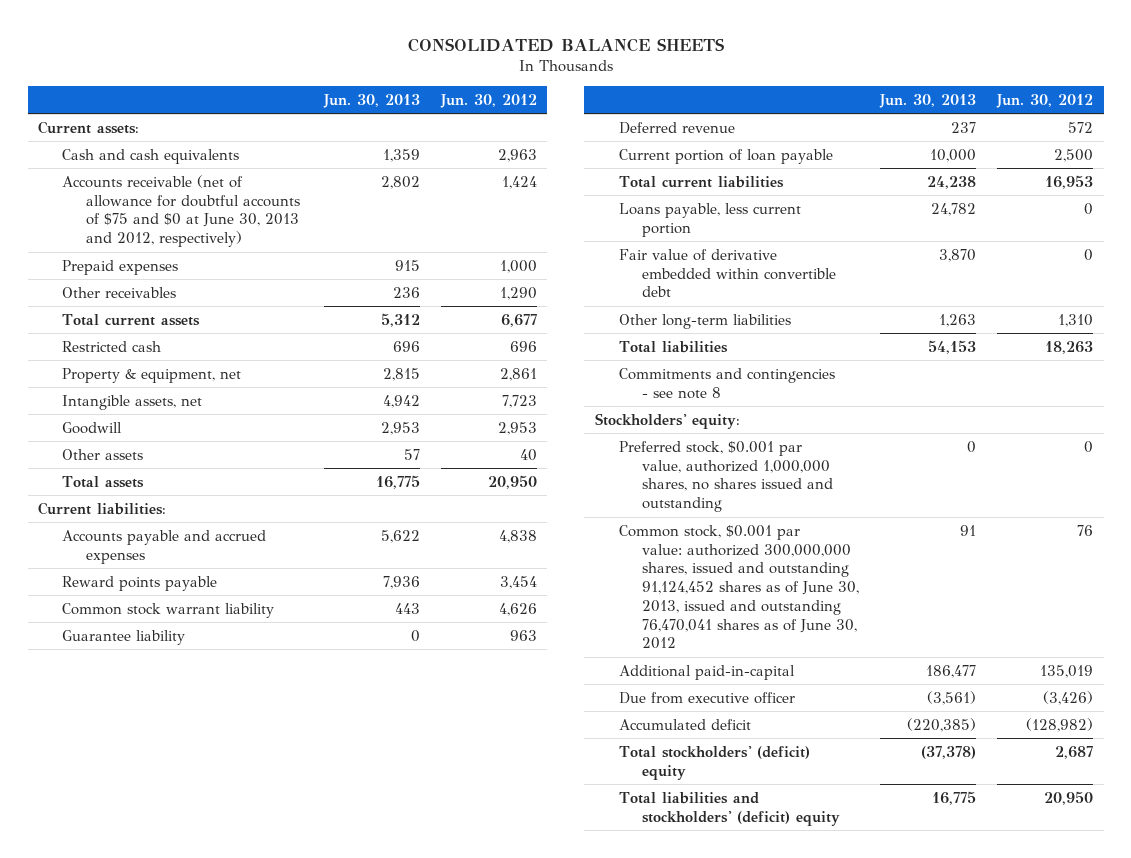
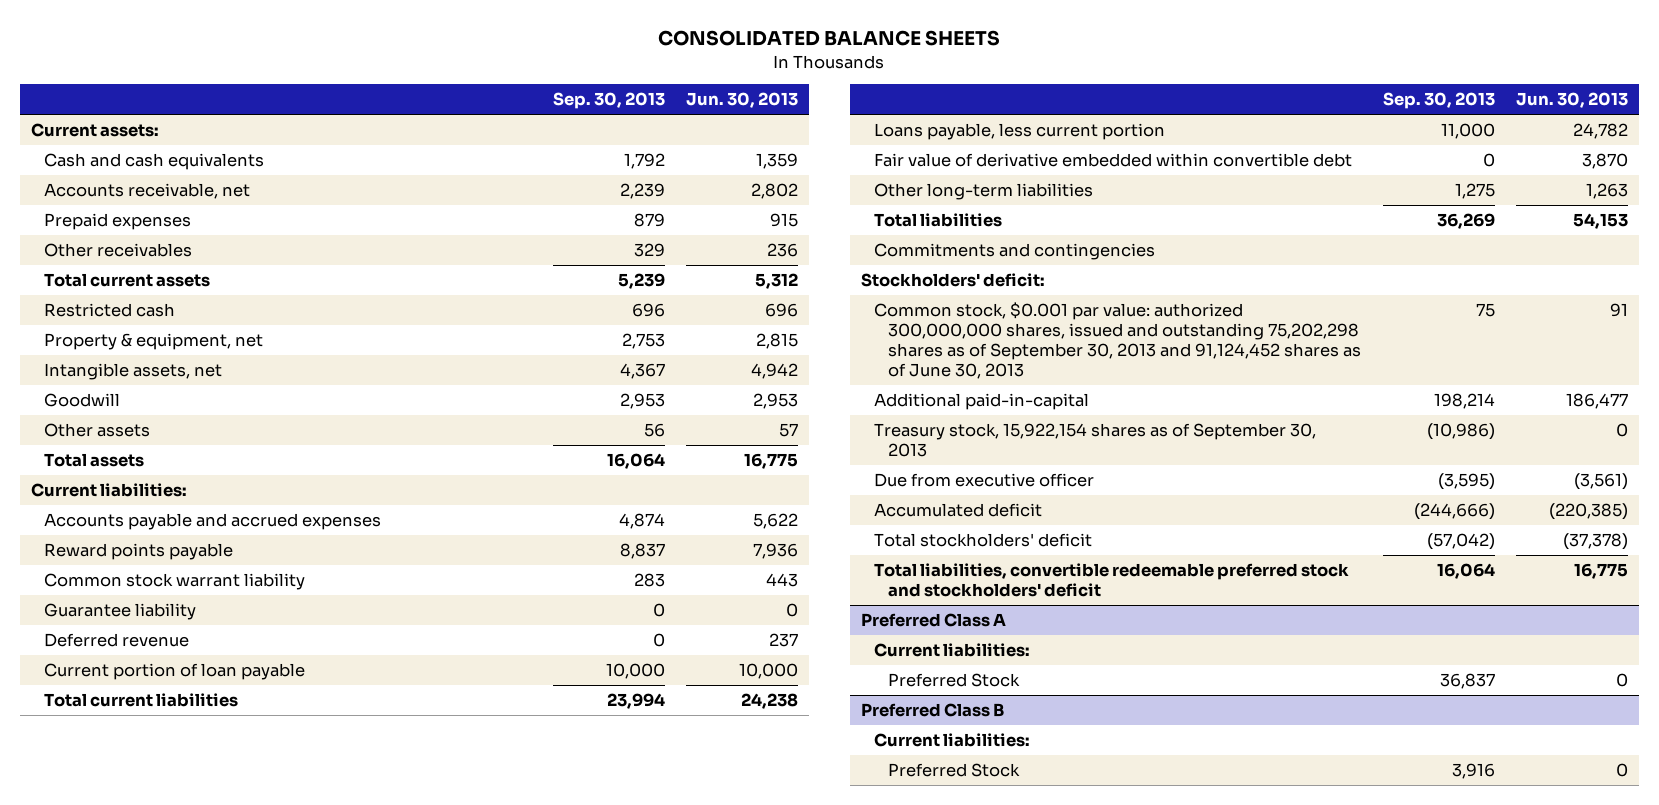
[439,93,537,108] Jun. 30, 2012 -> none
none -> [552,92,665,110] Sep. 30, 2013
[61,174,300,248] Accounts receivable (net of allowance for doubtful accounts of $75 and $0 at June 30, 2013 and 2012, respectively) -> [44,183,251,200] Accounts receivable, net
[618,440,834,513] Preferred stock, $0.001 par value, authorized 1,000,000 shares, no shares issued and outstanding -> none
[618,367,835,399] Commitments and contingencies - see note 8 -> [874,243,1156,261] Commitments and contingencies
[594,412,740,429] Stockholders' equity: -> [860,273,1045,288] Stockholders' deficit:
[618,524,860,650] Common stock, $0.001 par value: authorized 300,000,000 shares, issued and outstanding 91,124,452 shares as of June 30, 2013, issued and outstanding 76,470,041 shares as of June 30, 2012 -> [874,302,1362,380] Common stock, $0.001 par value: authorized 300,000,000 shares, issued and outstanding 75,202,298 shares as of September 30, 2013 and 91,124,452 shares as of June 30, 2013
none -> [874,423,1317,458] Treasury stock, 15,922,154 shares as of September 30, 2013
[618,745,810,780] Total stockholders' (deficit) equity -> [874,533,1093,548] Total stockholders' deficit
[618,791,841,826] Total liabilities and stockholders' (deficit) equity -> [874,563,1350,598] Total liabilities, convertible redeemable preferred stock and stockholders' deficit
none -> [860,613,1006,628] Preferred Class A
none -> [874,643,1031,658] Current liabilities:
none -> [888,673,1021,688] Preferred Stock
none -> [860,703,1004,718] Preferred Class B
none -> [874,733,1031,748] Current liabilities:
none -> [888,763,1021,778] Preferred Stock

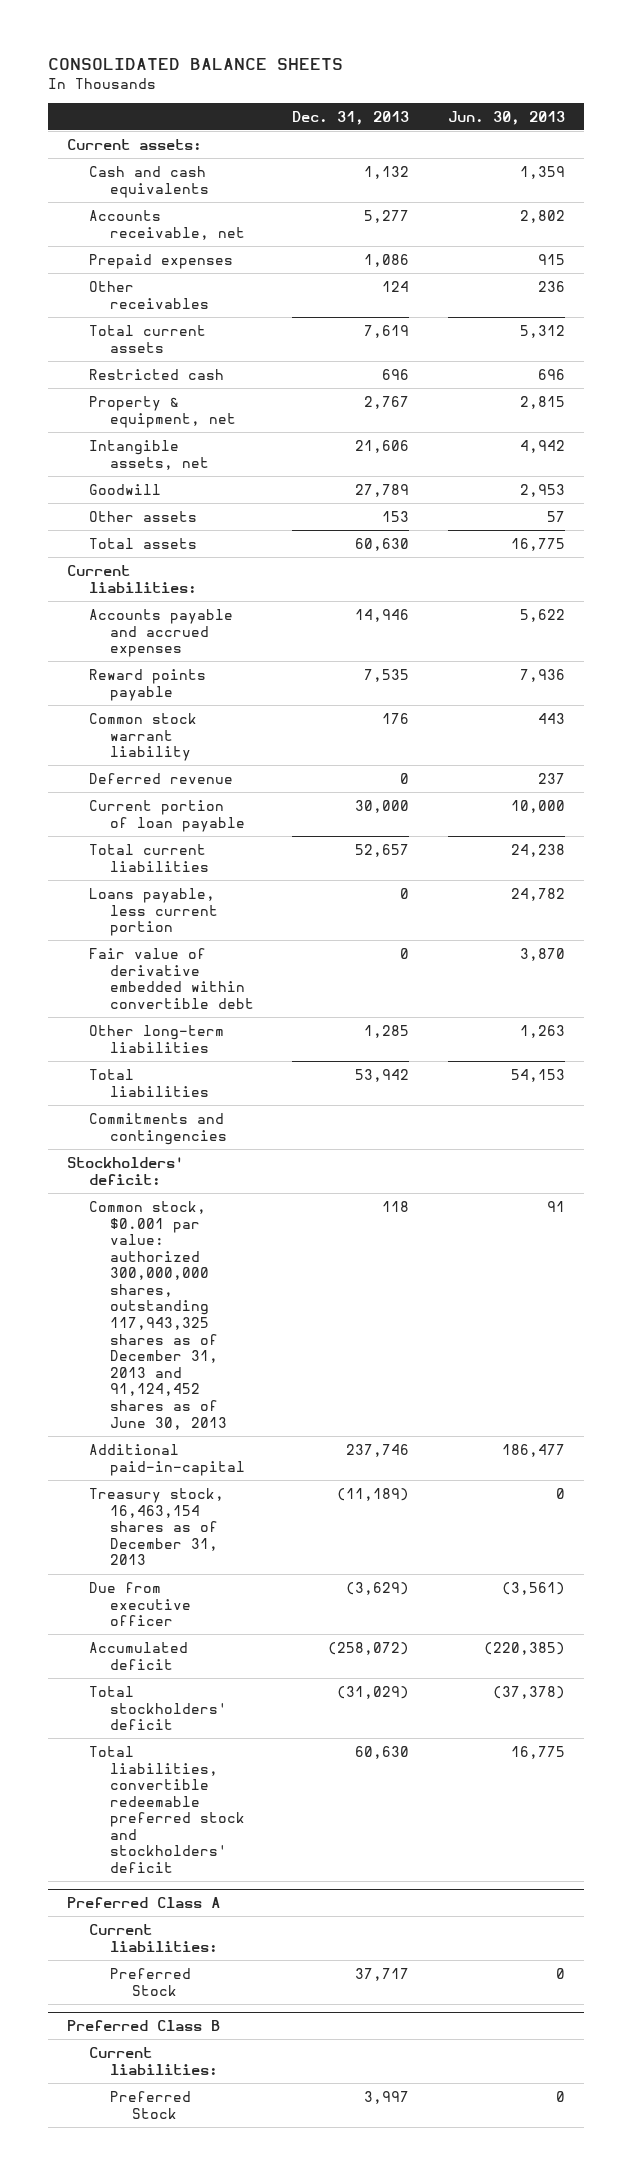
[552,92,665,110] Sep. 30, 2013 -> none
none -> [292,110,410,125] Dec. 31, 2013
[44,603,197,621] Guarantee liability -> none
[874,302,1362,380] Common stock, $0.001 par value: authorized 300,000,000 shares, issued and outstanding 75,202,298 shares as of September 30, 2013 and 91,124,452 shares as of June 30, 2013 -> [88,1200,228,1430] Common stock, $0.001 par value: authorized 300,000,000 shares, outstanding 117,943,325 shares as of December 31, 2013 and 91,124,452 shares as of June 30, 2013
[874,423,1317,458] Treasury stock, 15,922,154 shares as of September 30, 2013 -> [88,1487,224,1566] Treasury stock, 16,463,154 shares as of December 31, 2013

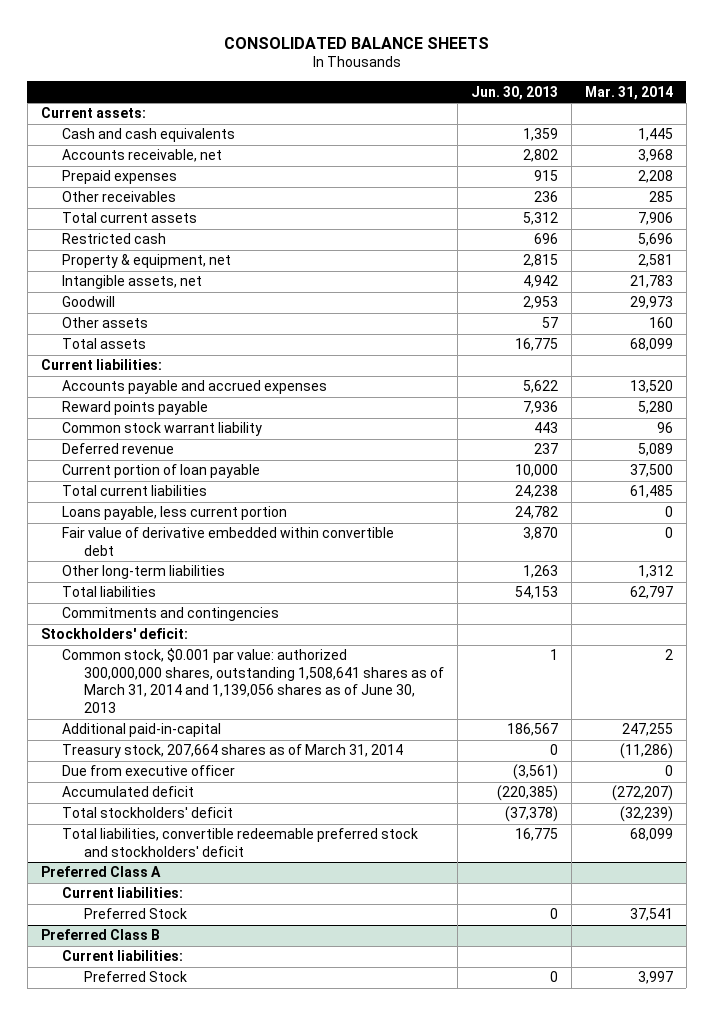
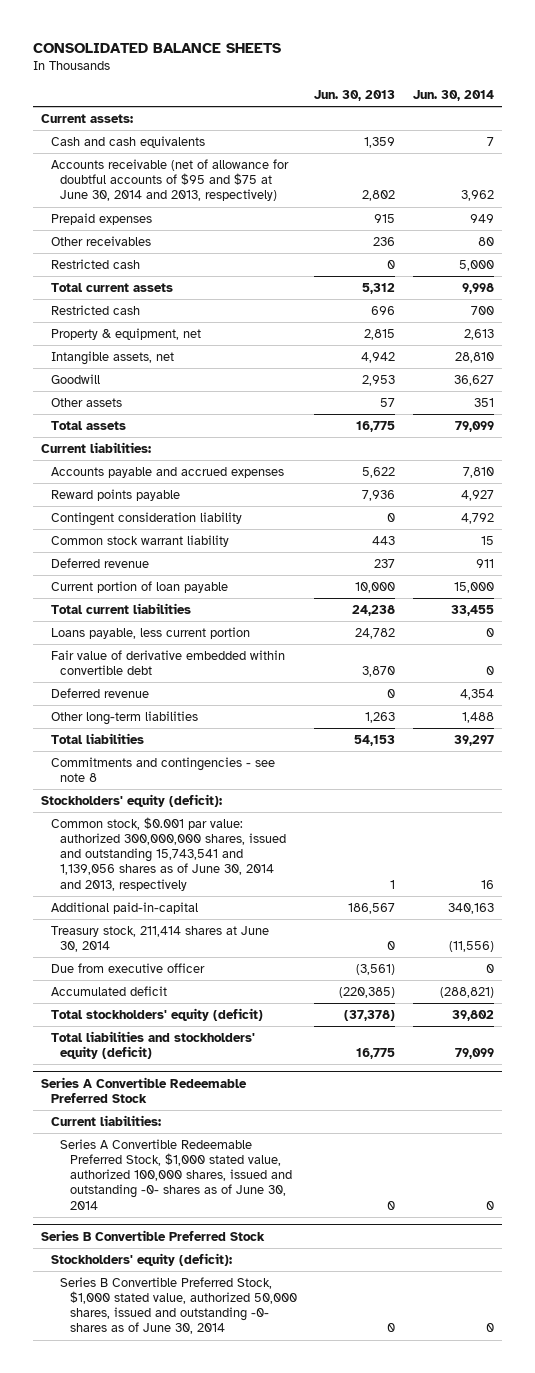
[584,85,673,100] Mar. 31, 2014 -> none
none -> [412,89,494,101] Jun. 30, 2014
[62,149,223,163] Accounts receivable, net -> [50,159,289,202] Accounts receivable (net of allowance for doubtful accounts of $95 and $75 at June 30, 2014 and 2013, respectively)
none -> [50,259,140,270] Restricted cash
none -> [50,512,242,527] Contingent consideration liability
none -> [50,688,149,699] Deferred revenue
[62,607,280,622] Commitments and contingencies -> [50,757,275,783] Commitments and contingencies - see note 8
[40,628,188,640] Stockholders' deficit: -> [41,794,223,808] Stockholders' equity (deficit):
[62,648,444,713] Common stock, $0.001 par value: authorized 300,000,000 shares, outstanding 1,508,641 shares as of March 31, 2014 and 1,139,056 shares as of June 30, 2013 -> [50,817,287,891] Common stock, $0.001 par value: authorized 300,000,000 shares, issued and outstanding 15,743,541 and 1,139,056 shares as of June 30, 2014 and 2013, respectively
[62,744,404,759] Treasury stock, 207,664 shares as of March 31, 2014 -> [50,926,269,953] Treasury stock, 211,414 shares at June 30, 2014
[40,866,161,878] Preferred Class A -> none
[62,887,184,899] Current liabilities: -> none
[83,908,187,920] Preferred Stock -> none
[40,929,160,941] Preferred Class B -> none
[62,807,234,819] Total stockholders' deficit -> [50,1008,263,1022] Total stockholders' equity (deficit)
[62,828,419,857] Total liabilities, convertible redeemable preferred stock and stockholders' deficit -> [50,1031,255,1060] Total liabilities and stockholders' equity (deficit)
none -> [41,1076,248,1103] Series A Convertible Redeemable Preferred Stock
none -> [60,1139,293,1210] Series A Convertible Redeemable Preferred Stock, $1,000 stated value, authorized 100,000 shares, issued and outstanding -0- shares as of June 30, 2014
none -> [41,1229,266,1241] Series B Convertible Preferred Stock
none -> [50,1253,232,1267] Stockholders' equity (deficit):
[83,971,187,983] Preferred Stock -> [60,1277,298,1335] Series B Convertible Preferred Stock, $1,000 stated value, authorized 50,000 shares, issued and outstanding -0- shares as of June 30, 2014

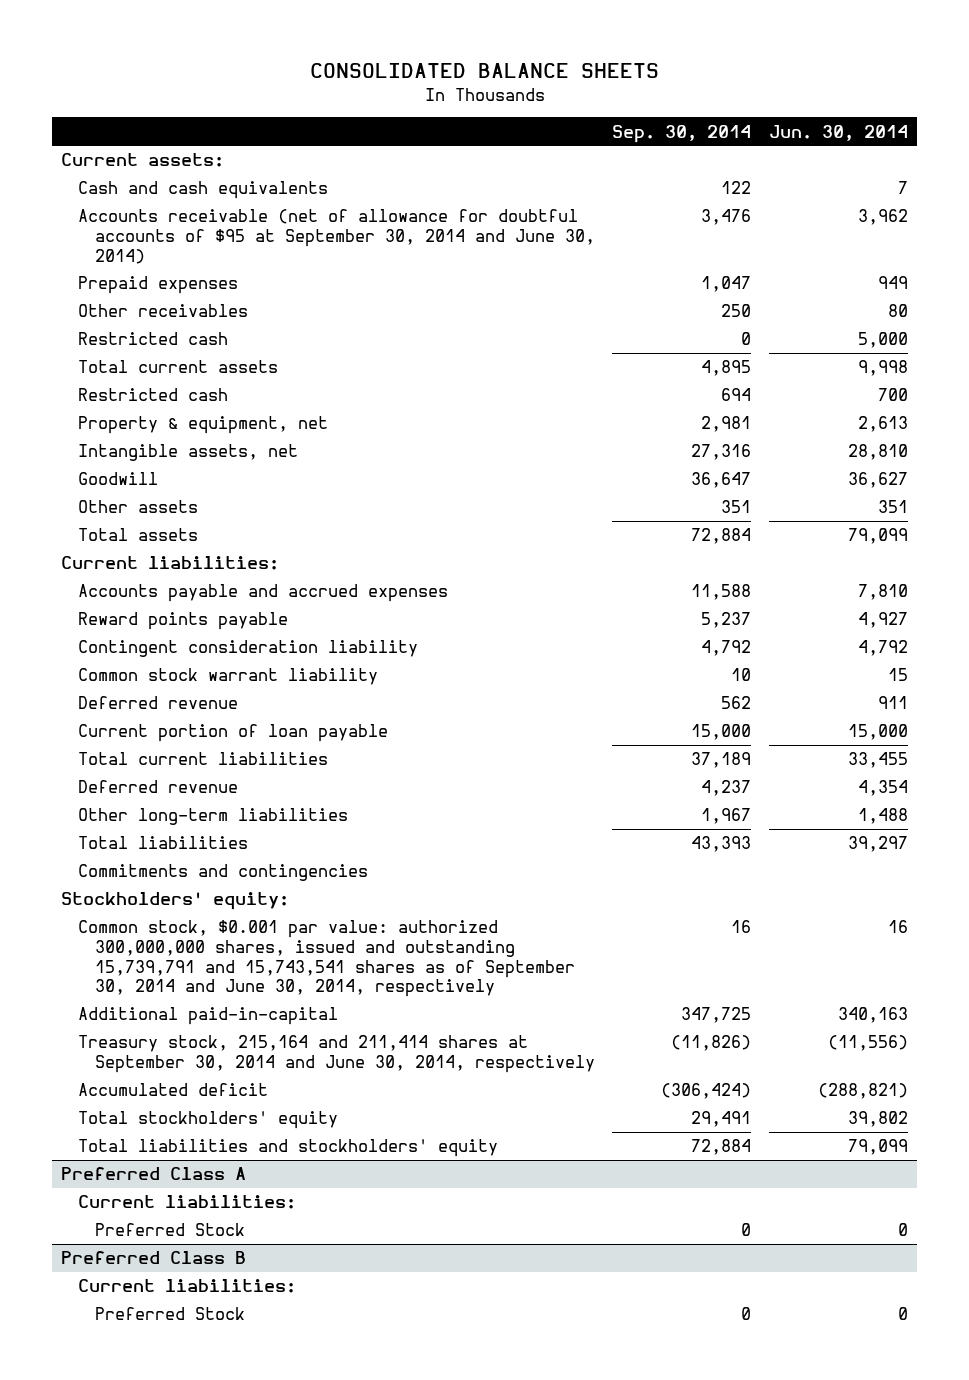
[314,89,396,101] Jun. 30, 2013 -> none
none -> [612,124,752,143] Sep. 30, 2014
[50,159,289,202] Accounts receivable (net of allowance for doubtful accounts of $95 and $75 at June 30, 2014 and 2013, respectively) -> [78,209,595,264] Accounts receivable (net of allowance for doubtful accounts of $95 at September 30, 2014 and June 30, 2014)
[50,627,250,640] Loans payable, less current portion -> none
[50,650,285,676] Fair value of derivative embedded within convertible debt -> none
[50,757,275,783] Commitments and contingencies - see note 8 -> [78,864,369,882] Commitments and contingencies
[41,794,223,808] Stockholders' equity (deficit): -> [61,892,290,911] Stockholders' equity:
[50,817,287,891] Common stock, $0.001 par value: authorized 300,000,000 shares, issued and outstanding 15,743,541 and 1,139,056 shares as of June 30, 2014 and 2013, respectively -> [78,920,575,998] Common stock, $0.001 par value: authorized 300,000,000 shares, issued and outstanding 15,739,791 and 15,743,541 shares as of September 30, 2014 and June 30, 2014, respectively
[50,963,205,974] Due from executive officer -> none
[50,926,269,953] Treasury stock, 211,414 shares at June 30, 2014 -> [78,1035,595,1074] Treasury stock, 215,164 and 211,414 shares at September 30, 2014 and June 30, 2014, respectively
[41,1076,248,1103] Series A Convertible Redeemable Preferred Stock -> none
[50,1008,263,1022] Total stockholders' equity (deficit) -> [78,1111,339,1130] Total stockholders' equity
[50,1031,255,1060] Total liabilities and stockholders' equity (deficit) -> [78,1139,499,1158] Total liabilities and stockholders' equity
none -> [61,1167,247,1181] Preferred Class A
[60,1139,293,1210] Series A Convertible Redeemable Preferred Stock, $1,000 stated value, authorized 100,000 shares, issued and outstanding -0- shares as of June 30, 2014 -> none
[41,1229,266,1241] Series B Convertible Preferred Stock -> none
[50,1253,232,1267] Stockholders' equity (deficit): -> none
[60,1277,298,1335] Series B Convertible Preferred Stock, $1,000 stated value, authorized 50,000 shares, issued and outstanding -0- shares as of June 30, 2014 -> [94,1223,245,1237] Preferred Stock
none -> [61,1251,247,1265] Preferred Class B
none -> [78,1279,297,1294] Current liabilities:
none -> [94,1307,245,1321] Preferred Stock

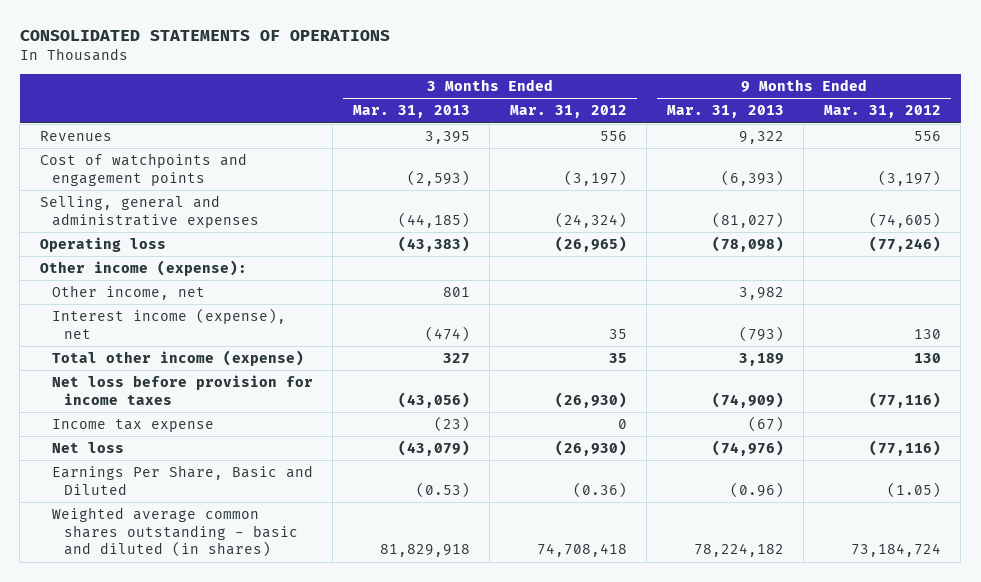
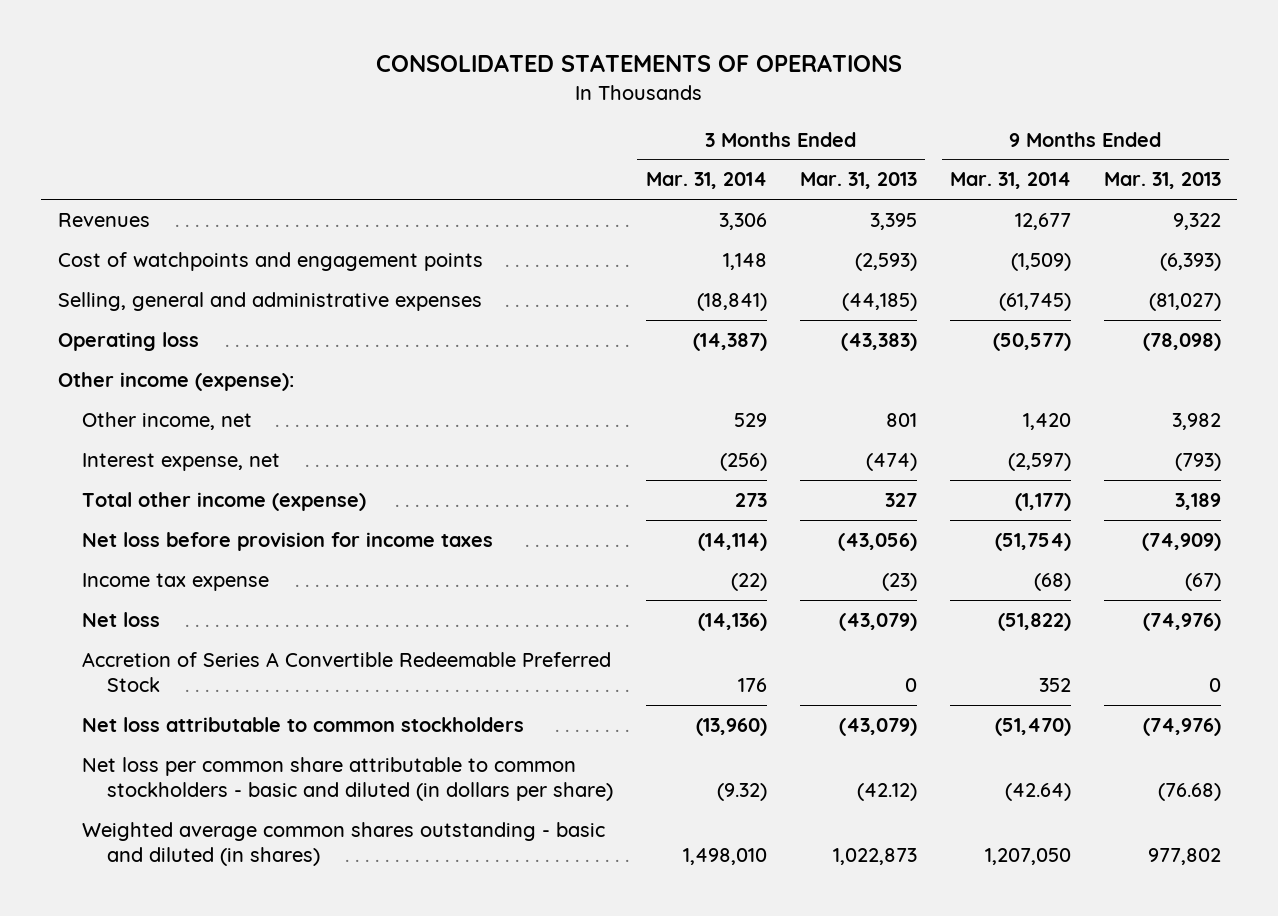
[509,105,627,119] Mar. 31, 2012 -> none
[823,105,941,119] Mar. 31, 2012 -> none
none -> [645,172,767,190] Mar. 31, 2014
none -> [949,172,1071,190] Mar. 31, 2014
[51,308,286,339] Interest income (expense), net -> [82,452,281,471] Interest expense, net
none -> [82,651,612,693] Accretion of Series A Convertible Redeemable Preferred Stock
none -> [82,716,525,732] Net loss attributable to common stockholders
[51,465,313,495] Earnings Per Share, Basic and Diluted -> [82,756,613,802] Net loss per common share attributable to common stockholders - basic and diluted (in dollars per share)
[415,481,470,498] (0.53) -> [856,783,917,802] (42.12)
[729,481,784,498] (0.96) -> [1157,783,1221,802] (76.68)
[379,544,470,558] 81,829,918 -> [832,848,917,866] 1,022,873
[693,543,784,558] 78,224,182 -> [1147,848,1221,866] 977,802

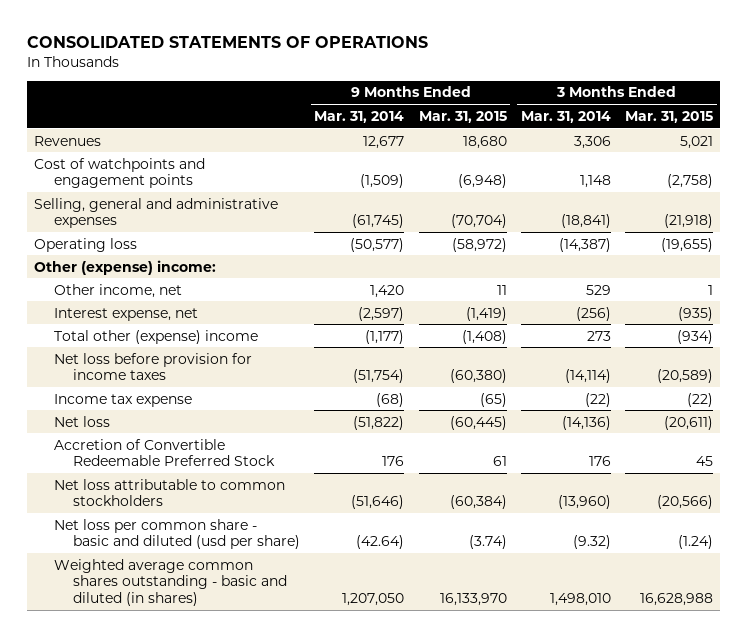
[799,172,917,190] Mar. 31, 2013 -> none
[1103,172,1221,190] Mar. 31, 2013 -> none
none -> [418,110,507,123] Mar. 31, 2015
none -> [625,110,714,123] Mar. 31, 2015
[57,371,294,391] Other income (expense): -> [34,259,217,275] Other (expense) income:
[82,491,367,511] Total other income (expense) -> [53,329,258,344] Total other (expense) income
[82,651,612,693] Accretion of Series A Convertible Redeemable Preferred Stock -> [53,438,276,467] Accretion of Convertible Redeemable Preferred Stock
[1038,678,1071,693] 352 -> [382,456,405,467] 176
[994,717,1071,736] (51,470) -> [351,495,405,510] (51,646)
[82,756,613,802] Net loss per common share attributable to common stockholders - basic and diluted (in dollars per share) -> [53,518,301,550] Net loss per common share - basic and diluted (usd per share)

